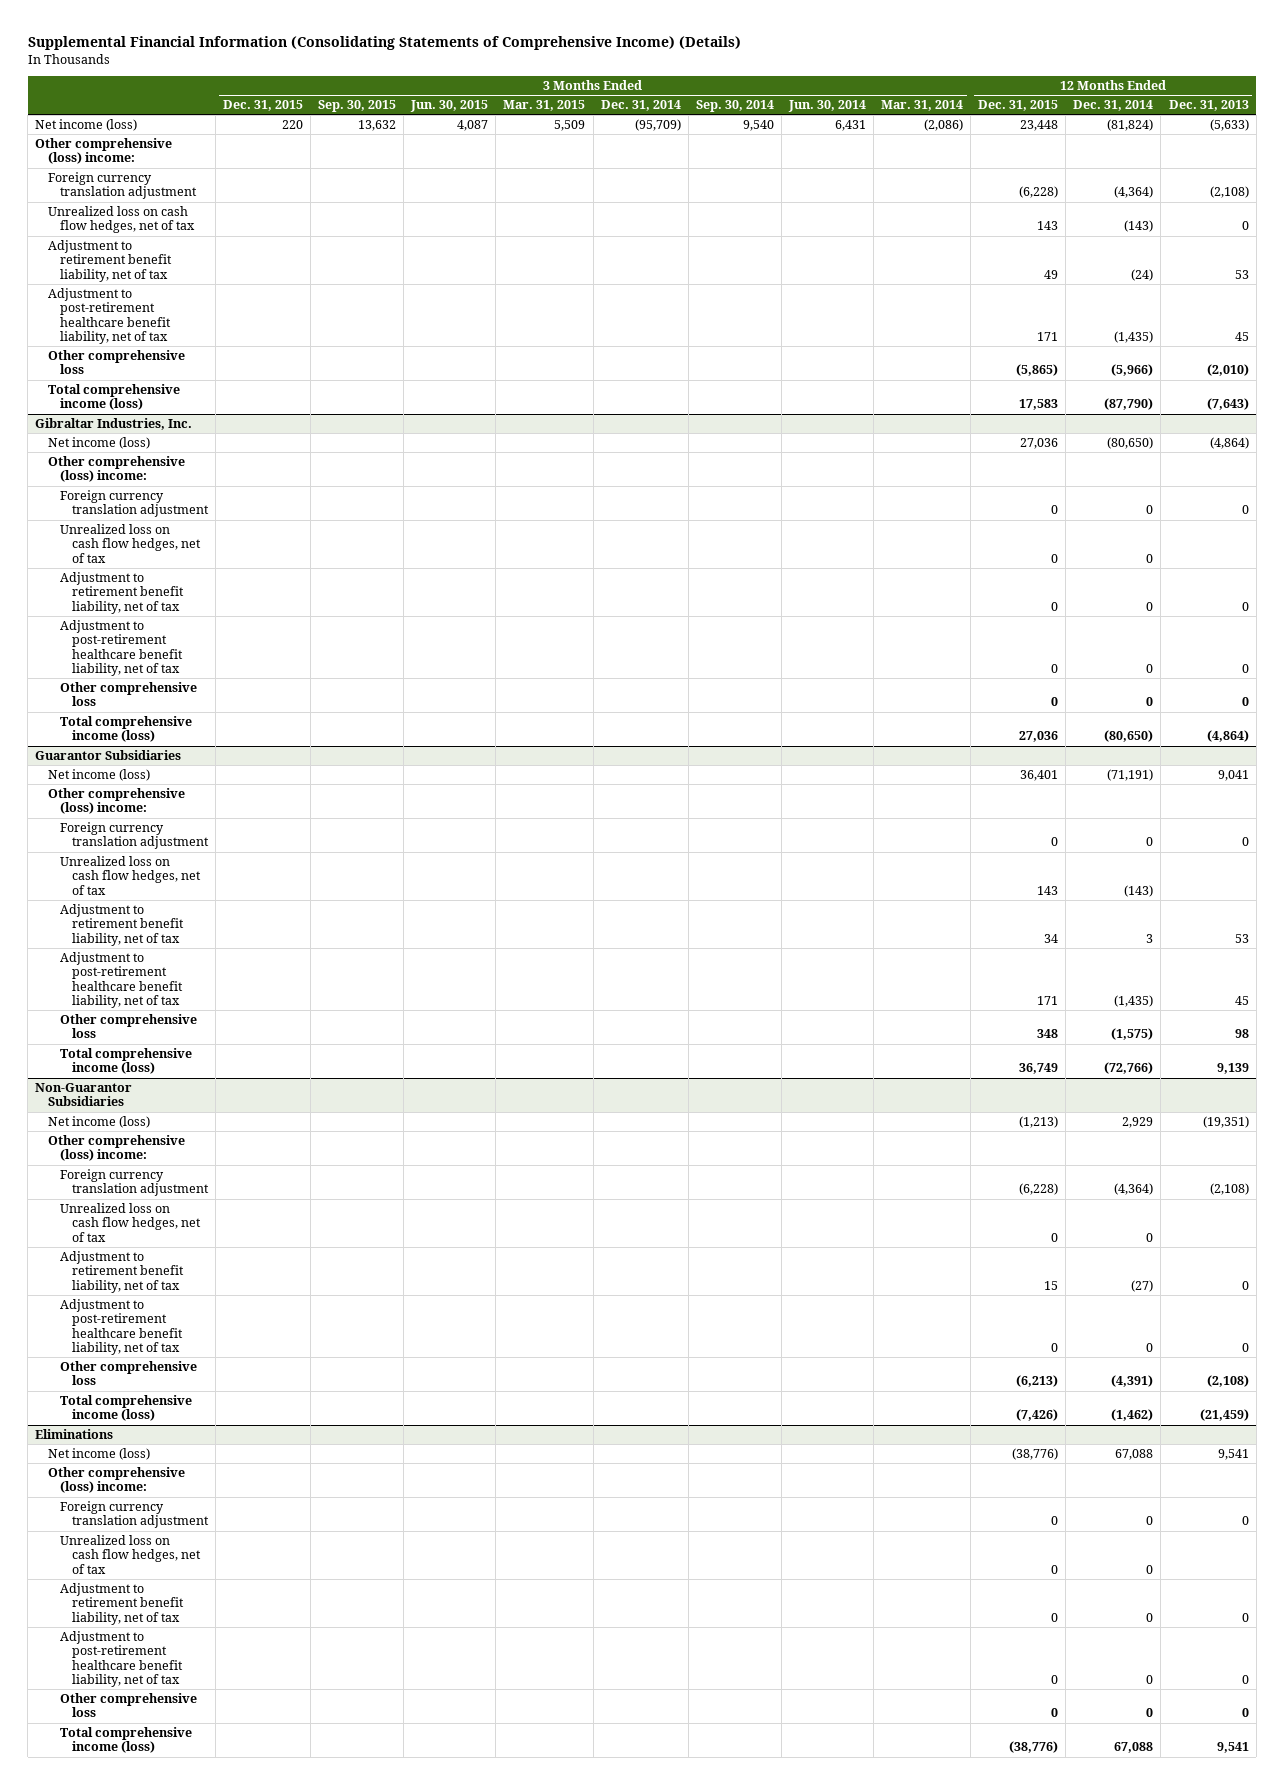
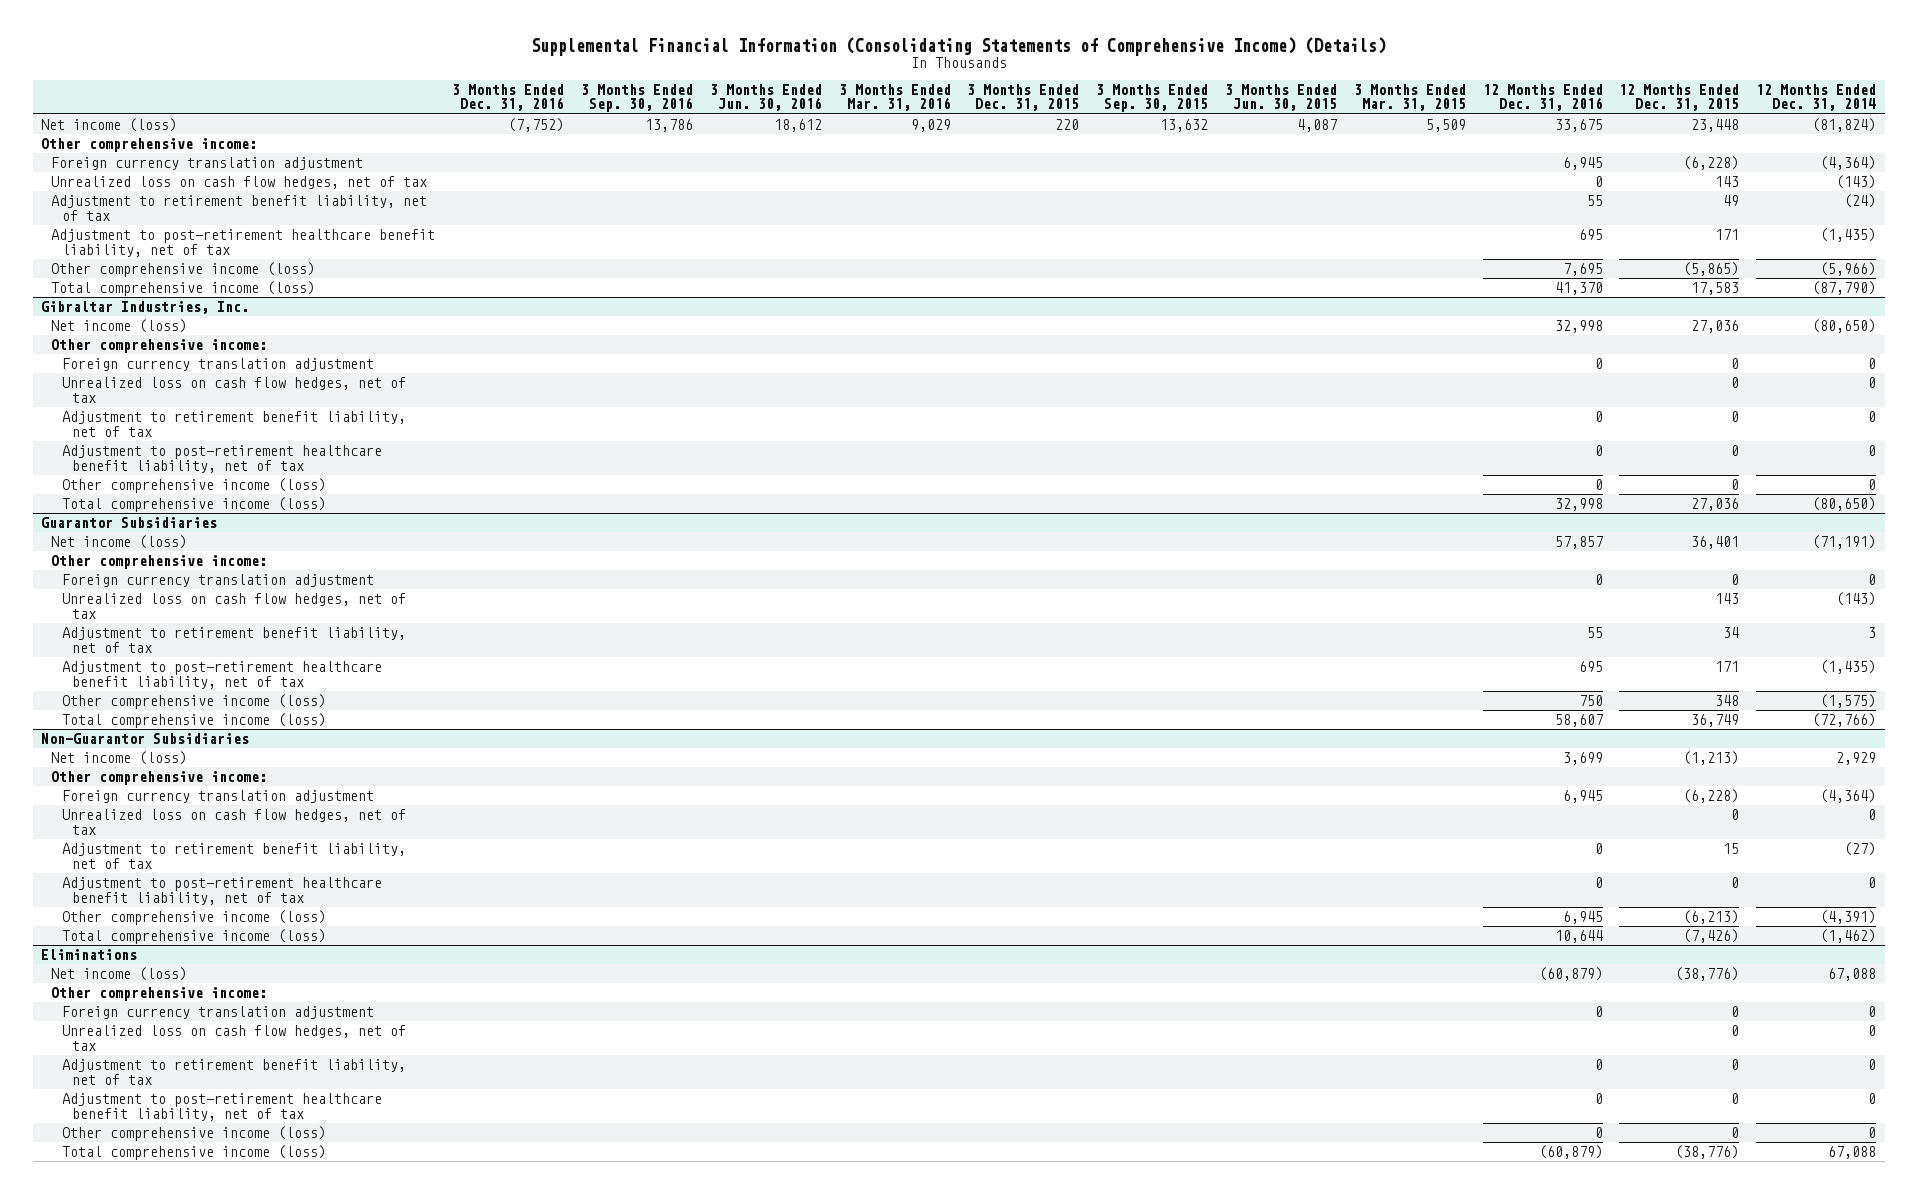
[600,100,681,112] Dec. 31, 2014 -> none
[695,100,774,113] Sep. 30, 2014 -> none
[787,100,866,113] Jun. 30, 2014 -> none
[881,100,964,112] Mar. 31, 2014 -> none
[1168,100,1249,112] Dec. 31, 2013 -> none
none -> [452,84,565,112] 3 Months Ended Dec. 31, 2016
none -> [581,84,694,113] 3 Months Ended Sep. 30, 2016
none -> [709,84,822,112] 3 Months Ended Jun. 30, 2016
none -> [838,84,951,112] 3 Months Ended Mar. 31, 2016
none -> [1482,84,1603,112] 12 Months Ended Dec. 31, 2016
[35,138,173,165] Other comprehensive (loss) income: -> [41,138,258,153] Other comprehensive income:
[47,350,185,375] Other comprehensive loss -> [51,262,316,278] Other comprehensive income (loss)
[47,456,185,483] Other comprehensive (loss) income: -> [51,339,268,354] Other comprehensive income:
[59,682,197,707] Other comprehensive loss -> [61,478,326,494] Other comprehensive income (loss)
[47,788,185,815] Other comprehensive (loss) income: -> [51,555,268,570] Other comprehensive income:
[59,1014,197,1039] Other comprehensive loss -> [61,694,326,710] Other comprehensive income (loss)
[47,1135,185,1162] Other comprehensive (loss) income: -> [51,771,268,786] Other comprehensive income:
[59,1361,197,1386] Other comprehensive loss -> [61,910,326,926] Other comprehensive income (loss)
[47,1467,185,1494] Other comprehensive (loss) income: -> [51,987,268,1002] Other comprehensive income:
[59,1693,197,1718] Other comprehensive loss -> [61,1126,326,1142] Other comprehensive income (loss)

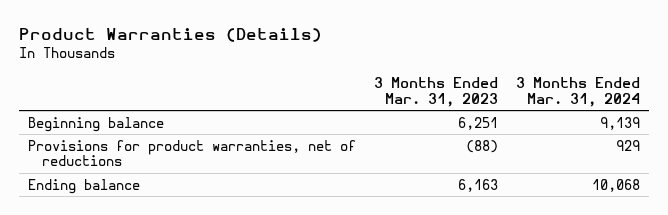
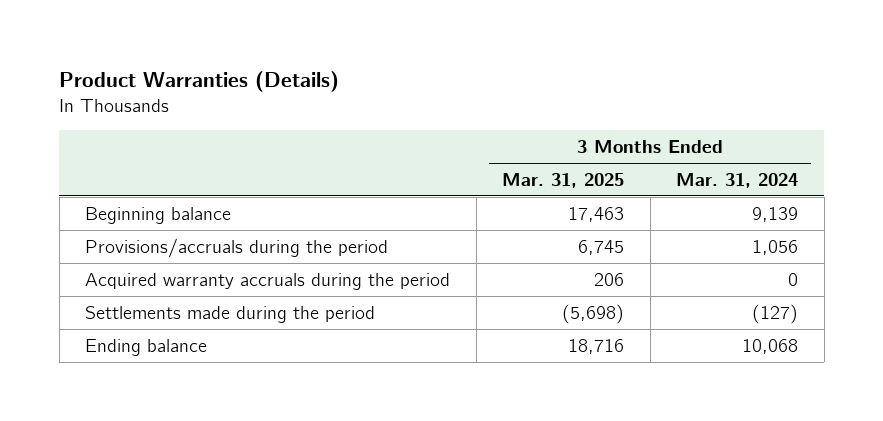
[373,76,498,107] 3 Months Ended Mar. 31, 2023 -> none
none -> [502,172,625,188] Mar. 31, 2025
[28,139,357,167] Provisions for product warranties, net of reductions -> none
none -> [85,237,389,258] Provisions/accruals during the period
none -> [85,272,451,290] Acquired warranty accruals during the period
none -> [85,305,376,323] Settlements made during the period

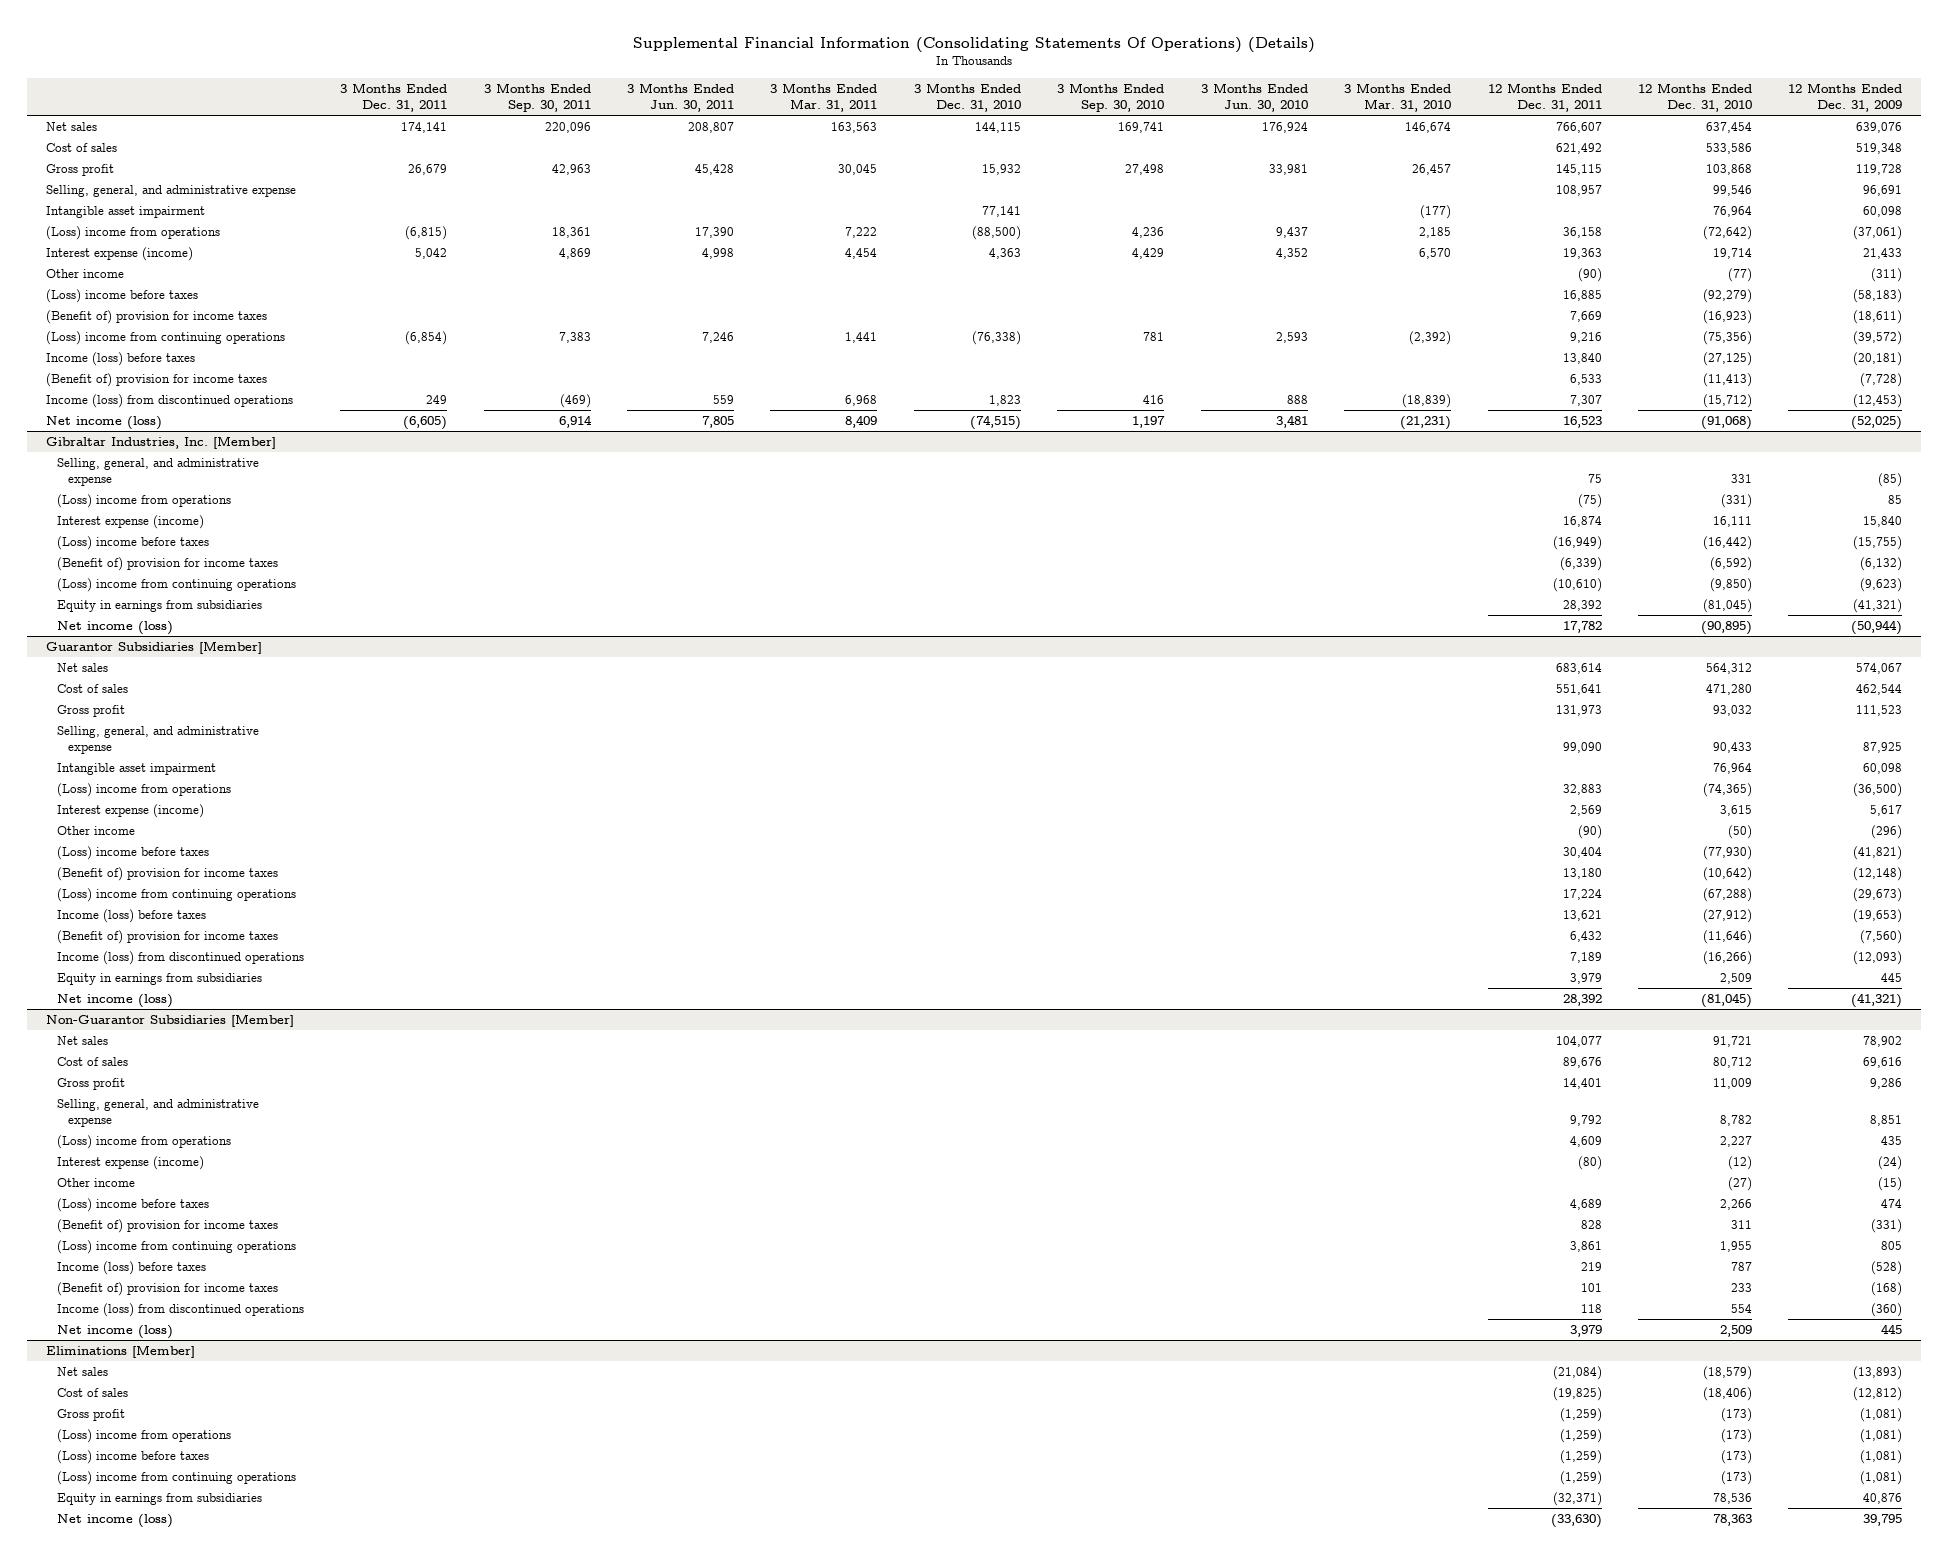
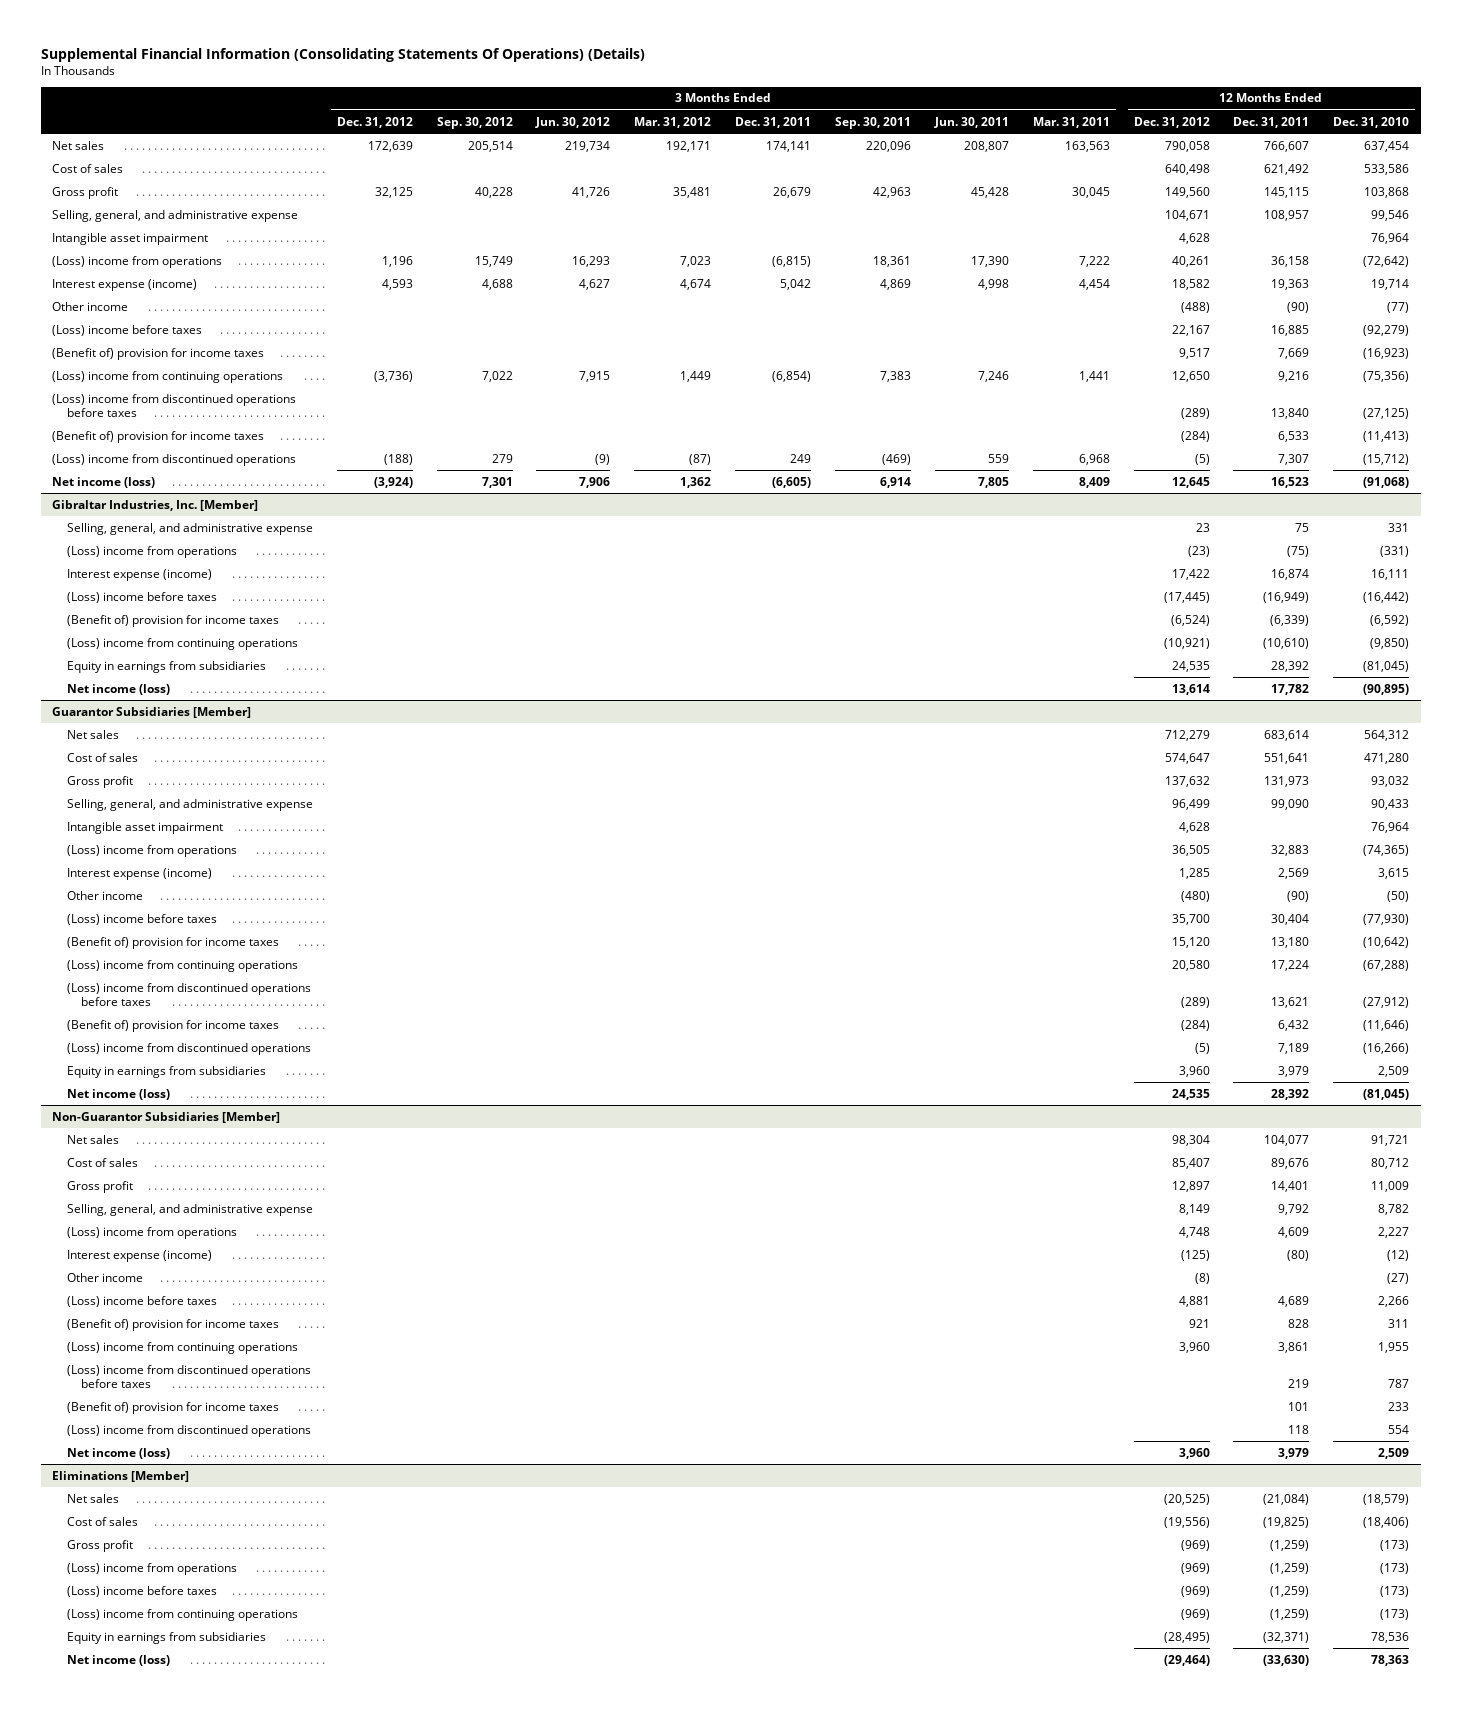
[913,83,1021,113] 3 Months Ended Dec. 31, 2010 -> none
[1057,83,1165,113] 3 Months Ended Sep. 30, 2010 -> none
[1200,83,1308,113] 3 Months Ended Jun. 30, 2010 -> none
[1344,83,1452,113] 3 Months Ended Mar. 31, 2010 -> none
[1788,83,1903,113] 12 Months Ended Dec. 31, 2009 -> none
none -> [336,116,413,128] Dec. 31, 2012
none -> [436,116,513,129] Sep. 30, 2012
none -> [535,116,611,128] Jun. 30, 2012
none -> [634,116,712,128] Mar. 31, 2012
none -> [1133,116,1210,128] Dec. 31, 2012
[45,351,195,366] Income (loss) before taxes -> [52,393,297,417] (Loss) income from discontinued operations before taxes
[45,393,293,408] Income (loss) from discontinued operations -> [52,453,297,466] (Loss) income from discontinued operations
[56,908,206,923] Income (loss) before taxes -> [66,982,311,1006] (Loss) income from discontinued operations before taxes
[56,950,304,965] Income (loss) from discontinued operations -> [66,1042,311,1055] (Loss) income from discontinued operations
[56,1260,206,1275] Income (loss) before taxes -> [66,1364,311,1388] (Loss) income from discontinued operations before taxes
[56,1302,304,1317] Income (loss) from discontinued operations -> [66,1424,311,1437] (Loss) income from discontinued operations

